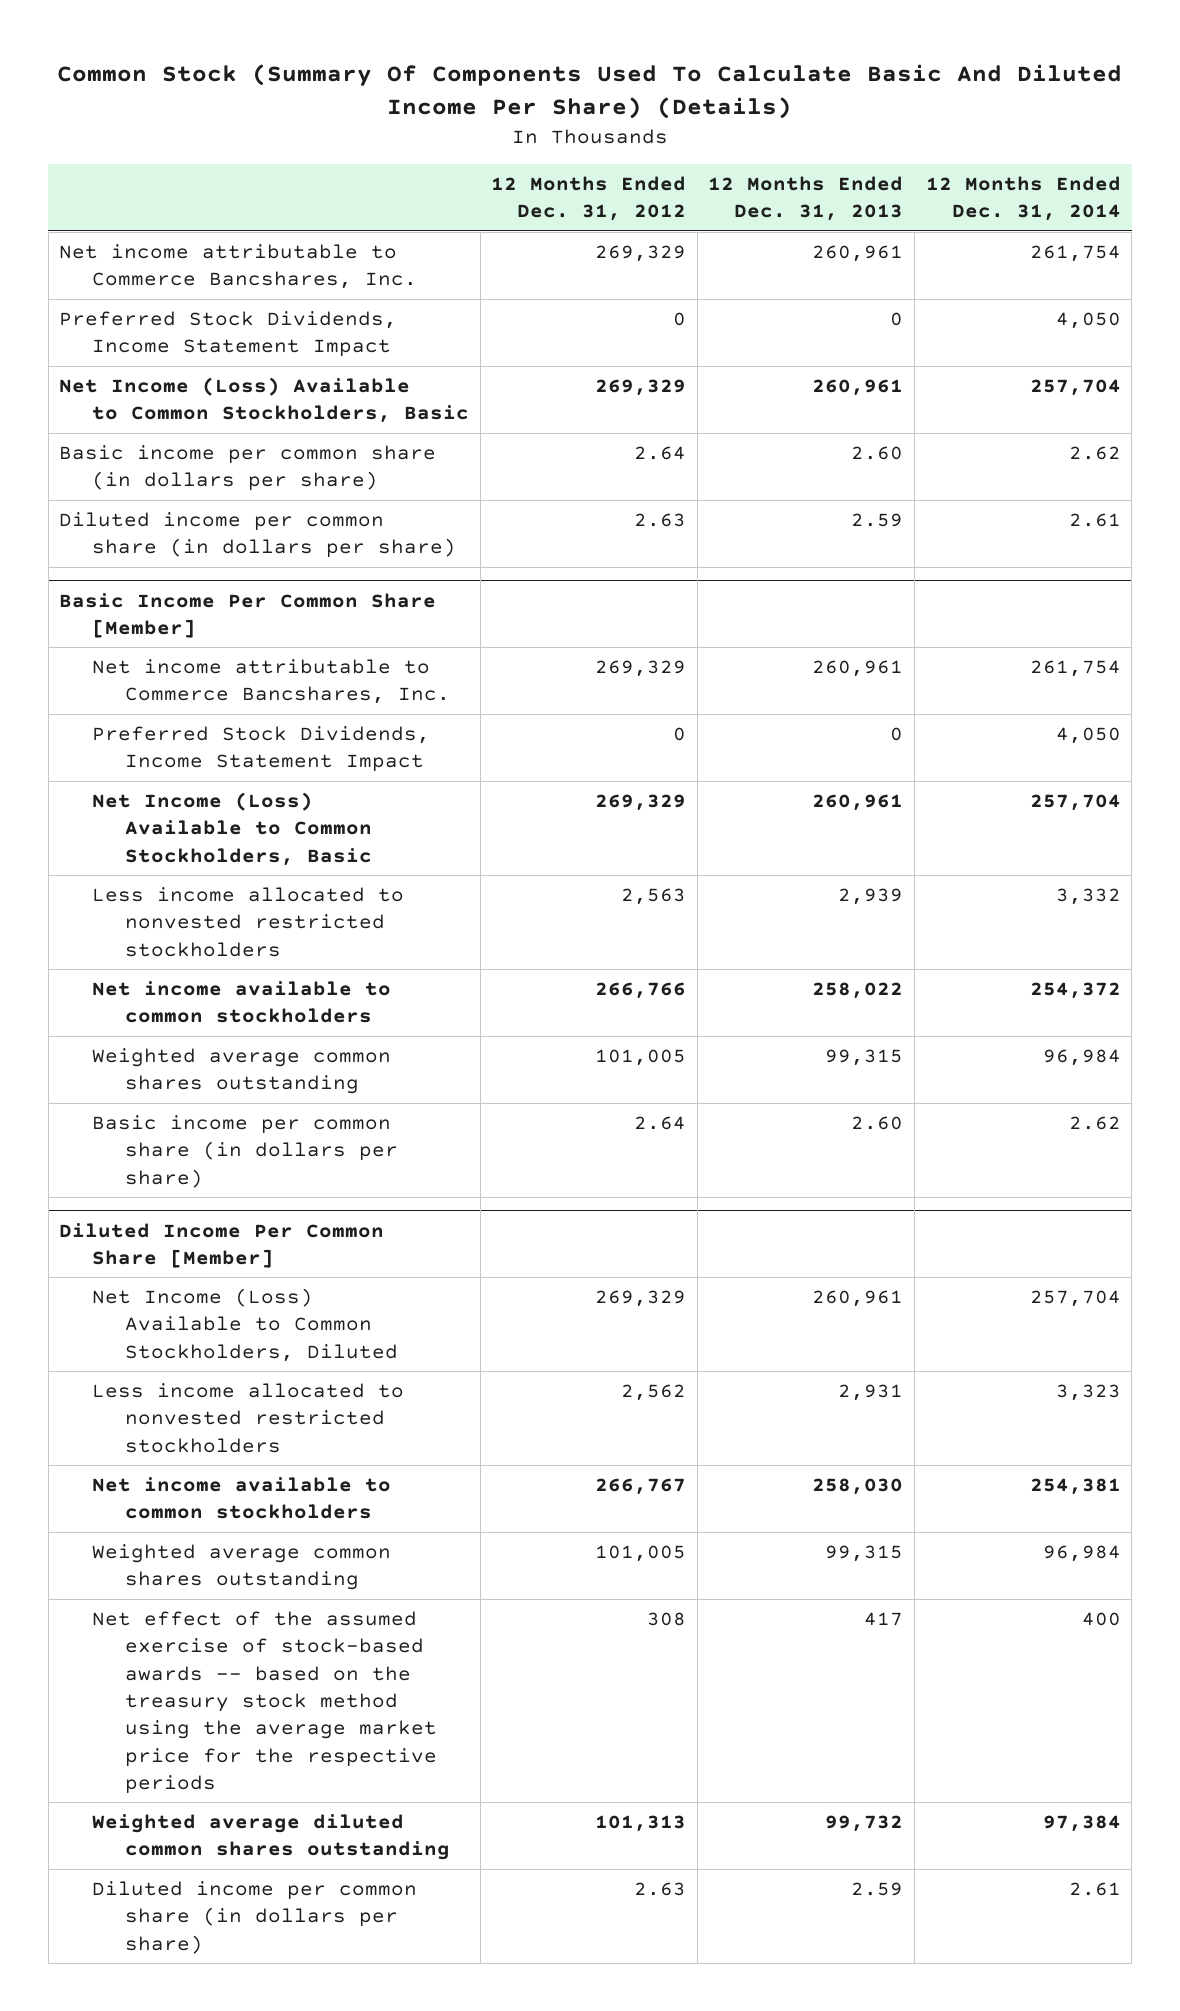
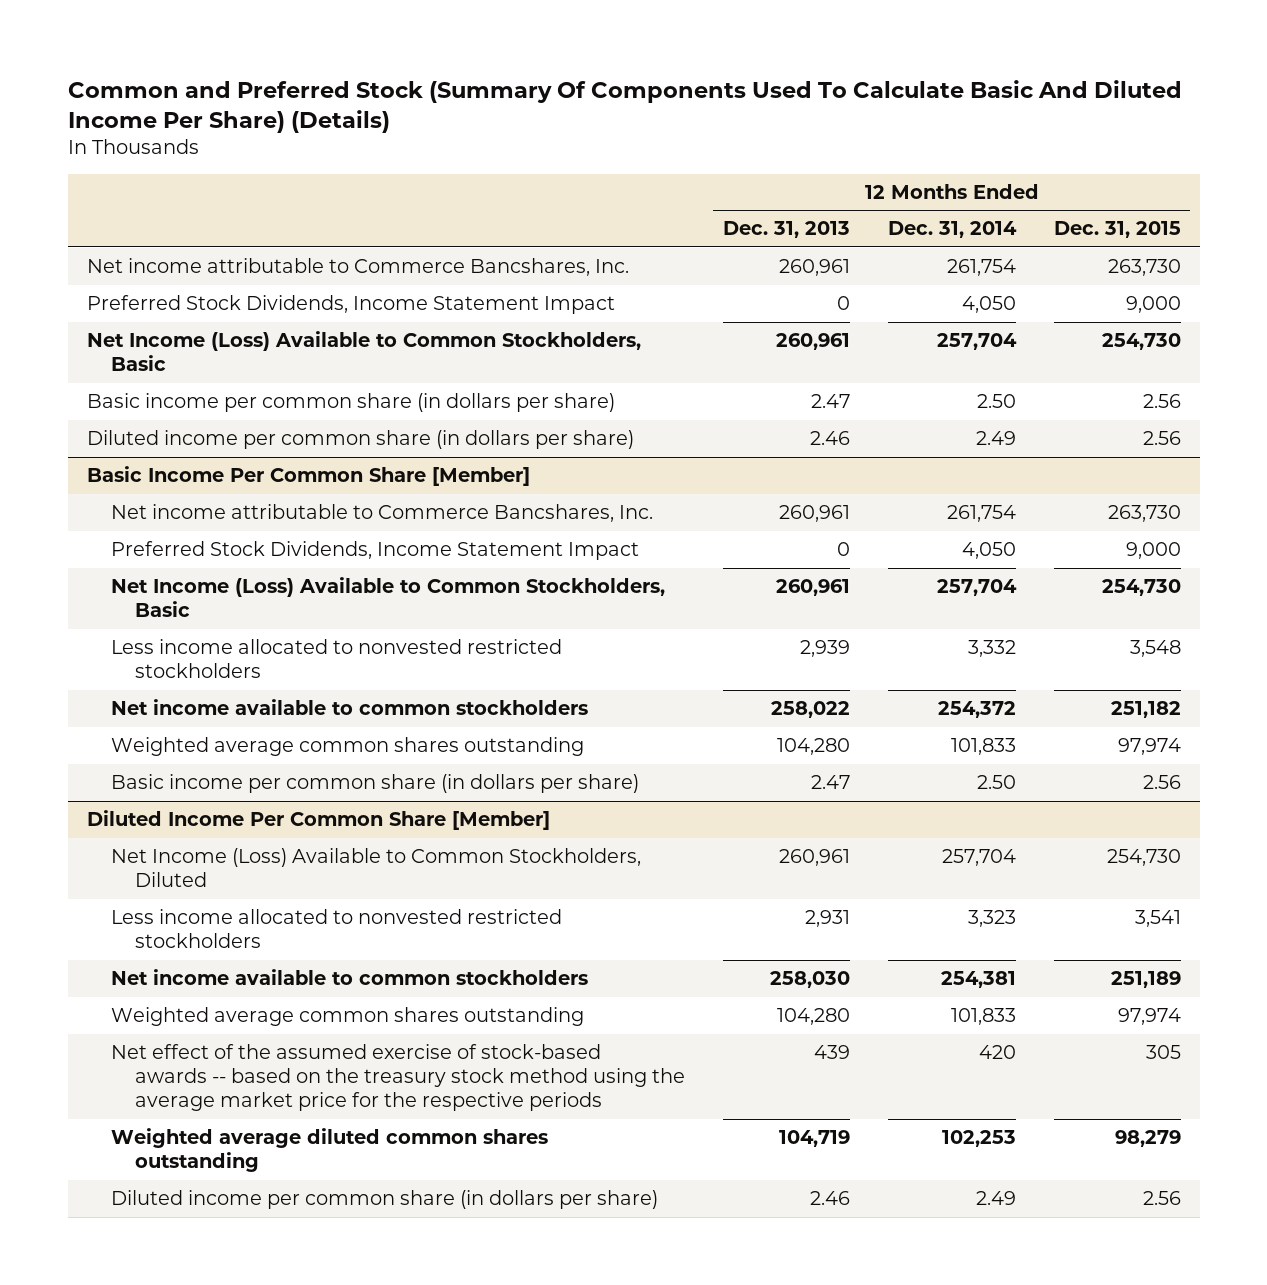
[56,64,1122,120] Common Stock (Summary Of Components Used To Calculate Basic And Diluted Income Per Share) (Details) -> [67,79,1182,134] Common and Preferred Stock (Summary Of Components Used To Calculate Basic And Diluted Income Per Share) (Details)
[491,175,687,222] 12 Months Ended Dec. 31, 2012 -> none
none -> [1053,221,1181,239] Dec. 31, 2015
[851,445,904,460] 2.60 -> [810,394,850,409] 2.47
[1068,445,1121,460] 2.62 -> [976,394,1016,409] 2.50
[851,512,904,527] 2.59 -> [809,431,850,446] 2.46
[1068,512,1121,527] 2.61 -> [975,431,1016,446] 2.49
[825,1048,904,1066] 99,315 -> [776,738,850,756] 104,280
[1042,1048,1121,1066] 96,984 -> [950,738,1016,756] 101,833
[851,1115,904,1130] 2.60 -> [810,775,850,790] 2.47
[1068,1115,1121,1130] 2.62 -> [976,775,1016,790] 2.50
[825,1544,904,1562] 99,315 -> [776,1008,850,1026] 104,280
[1042,1544,1121,1562] 96,984 -> [950,1008,1016,1026] 101,833
[864,1611,904,1626] 417 -> [813,1045,850,1060] 439
[1081,1611,1121,1626] 400 -> [978,1045,1016,1060] 420
[825,1814,904,1832] 99,732 -> [778,1130,850,1148] 104,719
[1042,1814,1121,1832] 97,384 -> [941,1130,1016,1148] 102,253
[851,1881,904,1896] 2.59 -> [809,1191,850,1206] 2.46
[1068,1881,1121,1896] 2.61 -> [975,1191,1016,1206] 2.49

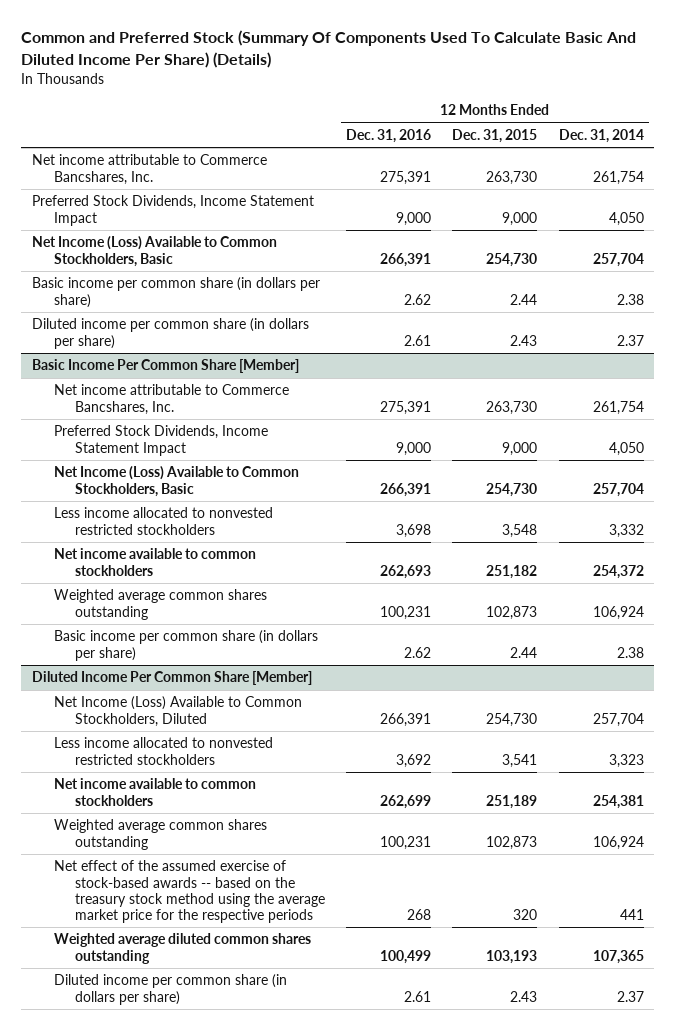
[722,221,850,239] Dec. 31, 2013 -> none
none -> [346,129,432,144] Dec. 31, 2016
[976,394,1016,409] 2.50 -> [616,293,644,305] 2.38
[1142,394,1181,409] 2.56 -> [510,293,538,305] 2.44
[975,431,1016,446] 2.49 -> [616,334,644,346] 2.37
[1142,431,1181,446] 2.56 -> [510,334,538,346] 2.43
[950,738,1016,756] 101,833 -> [592,605,644,620] 106,924
[1117,738,1181,756] 97,974 -> [486,605,538,620] 102,873
[976,775,1016,790] 2.50 -> [616,646,644,658] 2.38
[1142,775,1181,790] 2.56 -> [510,646,538,658] 2.44
[950,1008,1016,1026] 101,833 -> [592,835,644,850] 106,924
[1117,1008,1181,1026] 97,974 -> [486,835,538,850] 102,873
[978,1045,1016,1060] 420 -> [619,909,644,921] 441
[1145,1045,1181,1060] 305 -> [513,909,538,921] 320
[941,1130,1016,1148] 102,253 -> [592,949,644,964] 107,365
[1114,1130,1181,1148] 98,279 -> [486,949,538,964] 103,193
[975,1191,1016,1206] 2.49 -> [616,990,644,1002] 2.37
[1142,1191,1181,1206] 2.56 -> [510,990,538,1002] 2.43

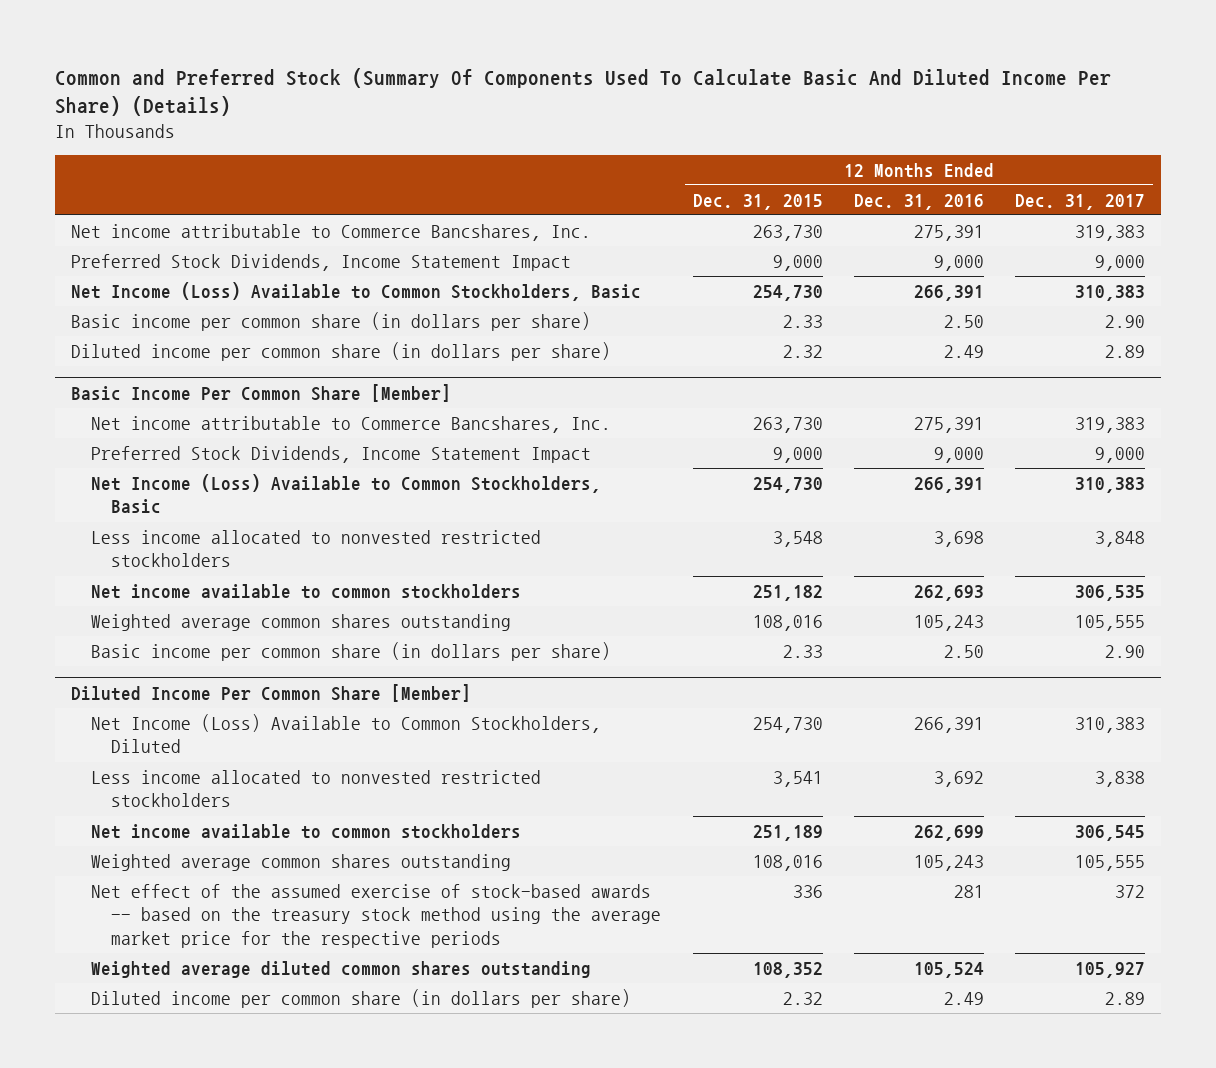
[558,129,644,144] Dec. 31, 2014 -> none
none -> [1015,193,1146,210] Dec. 31, 2017
[404,293,432,305] 2.62 -> [944,314,985,328] 2.50
[510,293,538,305] 2.44 -> [782,314,823,328] 2.33
[404,334,432,346] 2.61 -> [944,344,985,358] 2.49
[510,334,538,346] 2.43 -> [782,344,823,358] 2.32
[380,605,432,620] 100,231 -> [914,614,985,631] 105,243
[486,605,538,620] 102,873 -> [752,614,823,631] 108,016
[404,646,432,658] 2.62 -> [944,644,985,658] 2.50
[510,646,538,658] 2.44 -> [782,644,823,658] 2.33
[380,835,432,850] 100,231 -> [914,854,985,871] 105,243
[486,835,538,850] 102,873 -> [752,854,823,871] 108,016
[407,909,432,921] 268 -> [954,884,985,898] 281
[513,909,538,921] 320 -> [792,884,823,898] 336
[380,949,432,964] 100,499 -> [914,961,985,978] 105,524
[486,949,538,964] 103,193 -> [752,961,823,978] 108,352
[404,990,432,1002] 2.61 -> [944,991,985,1005] 2.49
[510,990,538,1002] 2.43 -> [782,991,823,1005] 2.32

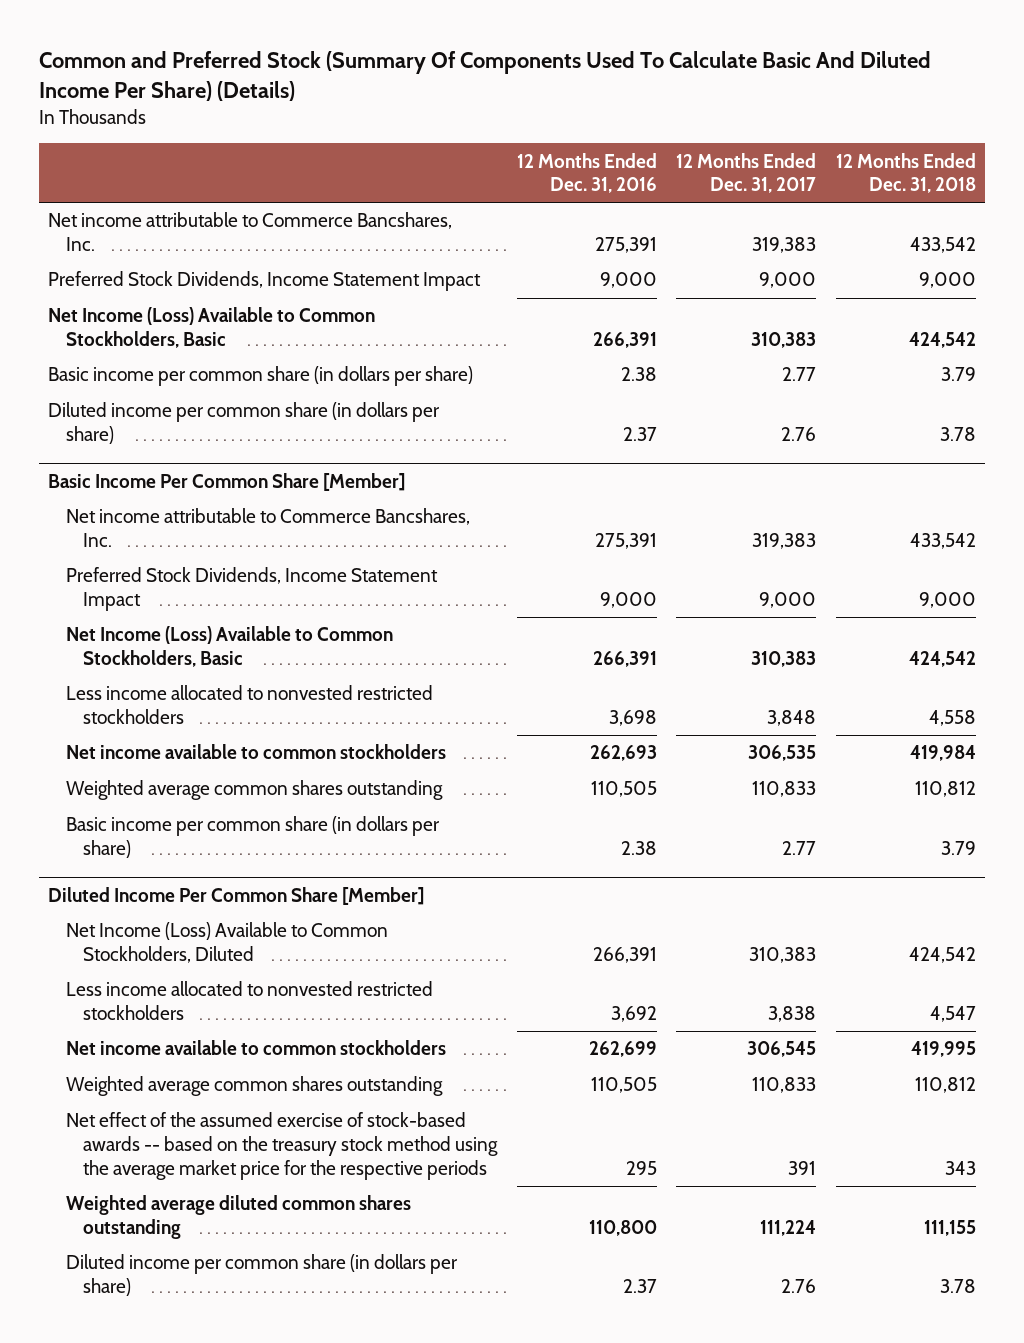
[692,193,823,210] Dec. 31, 2015 -> none
none -> [835,152,976,194] 12 Months Ended Dec. 31, 2018
[944,314,985,328] 2.50 -> [620,367,657,382] 2.38
[1105,314,1146,328] 2.90 -> [782,367,817,382] 2.77
[944,344,985,358] 2.49 -> [622,427,657,442] 2.37
[1105,344,1146,358] 2.89 -> [781,427,817,442] 2.76
[914,614,985,631] 105,243 -> [590,781,657,798] 110,505
[1075,614,1146,631] 105,555 -> [752,781,817,798] 110,833
[944,644,985,658] 2.50 -> [620,841,657,856] 2.38
[1105,644,1146,658] 2.90 -> [782,841,817,856] 2.77
[914,854,985,871] 105,243 -> [590,1077,657,1094] 110,505
[1075,854,1146,871] 105,555 -> [752,1077,817,1094] 110,833
[954,884,985,898] 281 -> [625,1160,657,1175] 295
[1115,884,1146,898] 372 -> [788,1160,817,1175] 391
[914,961,985,978] 105,524 -> [588,1220,657,1237] 110,800
[1075,961,1146,978] 105,927 -> [760,1220,817,1237] 111,224
[944,991,985,1005] 2.49 -> [622,1279,657,1294] 2.37
[1105,991,1146,1005] 2.89 -> [781,1279,817,1294] 2.76

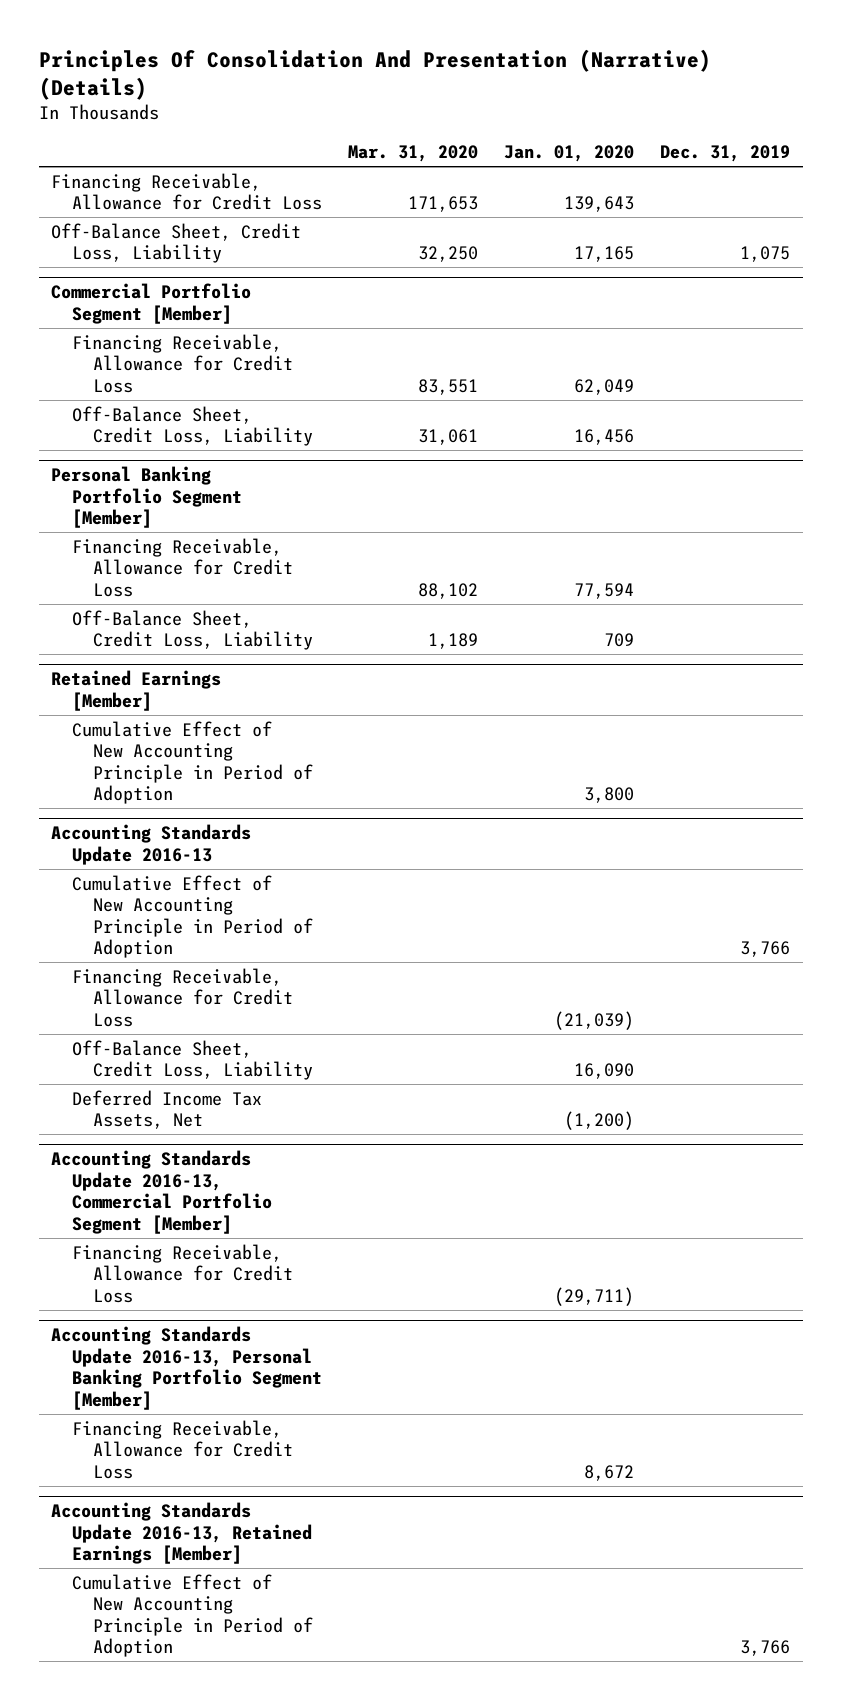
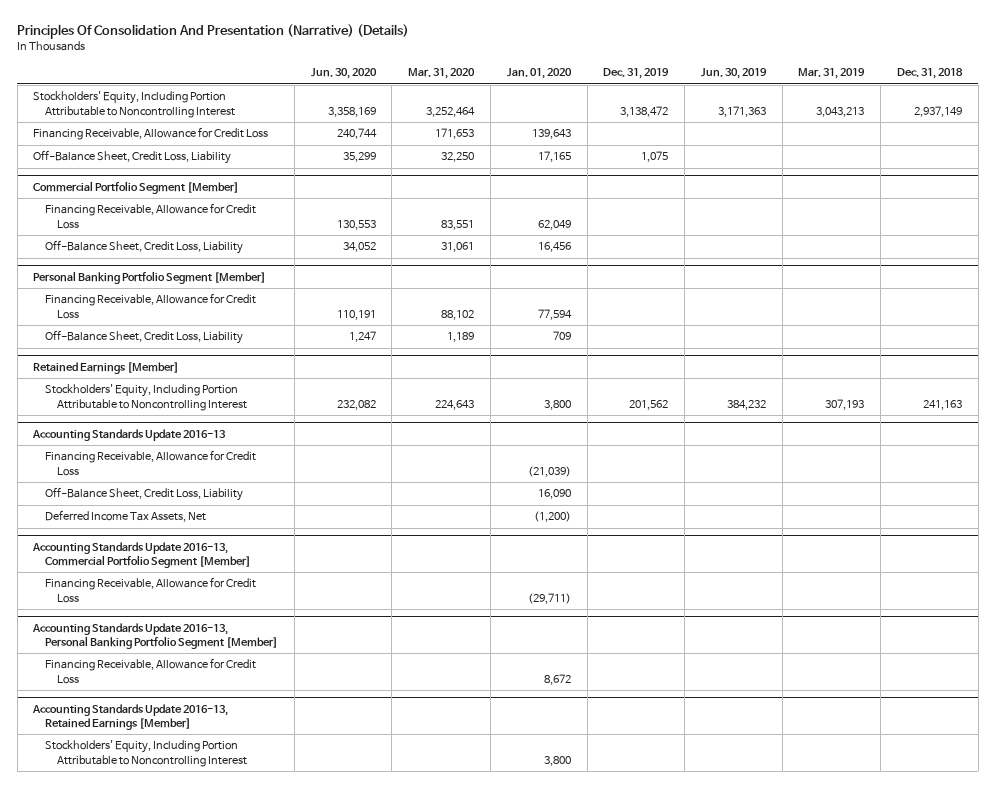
none -> [310,68,377,80] Jun. 30, 2020
none -> [700,68,767,80] Jun. 30, 2019
none -> [798,68,866,80] Mar. 31, 2019
none -> [896,68,963,80] Dec. 31, 2018
none -> [33,91,236,118] Stockholders' Equity, Including Portion Attributable to Noncontrolling Interest
[72,720,313,805] Cumulative Effect of New Accounting Principle in Period of Adoption -> none
none -> [45,384,247,411] Stockholders' Equity, Including Portion Attributable to Noncontrolling Interest
[72,874,313,959] Cumulative Effect of New Accounting Principle in Period of Adoption -> none
[72,1573,313,1658] Cumulative Effect of New Accounting Principle in Period of Adoption -> none
none -> [45,740,247,767] Stockholders' Equity, Including Portion Attributable to Noncontrolling Interest

